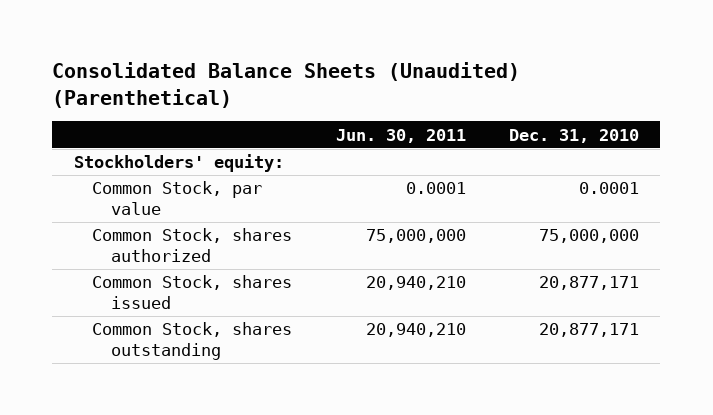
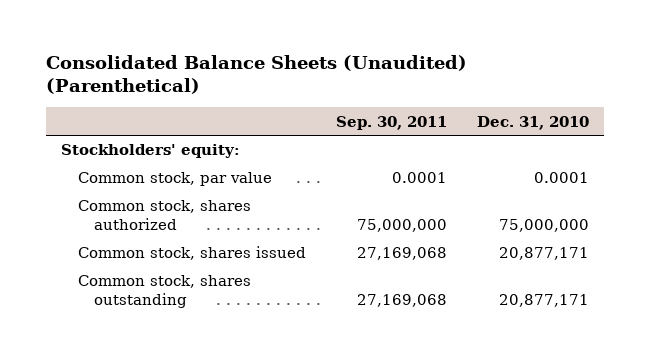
[335,128,466,143] Jun. 30, 2011 -> none
none -> [335,115,447,130] Sep. 30, 2011
[92,181,263,216] Common Stock, par value -> [77,172,272,187] Common stock, par value
[92,228,293,263] Common Stock, shares authorized -> [77,200,251,231] Common stock, shares authorized
[92,275,293,310] Common Stock, shares issued -> [77,246,306,261] Common stock, shares issued
[92,322,293,361] Common Stock, shares outstanding -> [77,275,251,309] Common stock, shares outstanding

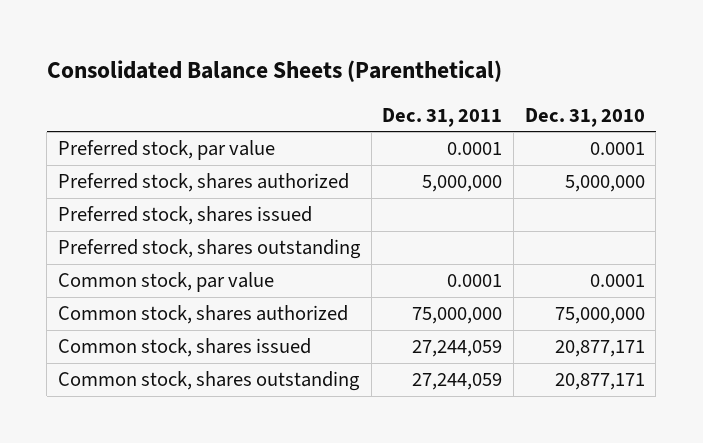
[45,55,467,95] Consolidated Balance Sheets (Unaudited) (Parenthetical) -> [46,60,502,83] Consolidated Balance Sheets (Parenthetical)
[335,115,447,130] Sep. 30, 2011 -> none
none -> [382,107,503,127] Dec. 31, 2011
[60,144,240,159] Stockholders' equity: -> none
none -> [58,140,276,161] Preferred stock, par value
none -> [58,173,350,193] Preferred stock, shares authorized
none -> [58,206,313,226] Preferred stock, shares issued
none -> [58,239,362,260] Preferred stock, shares outstanding

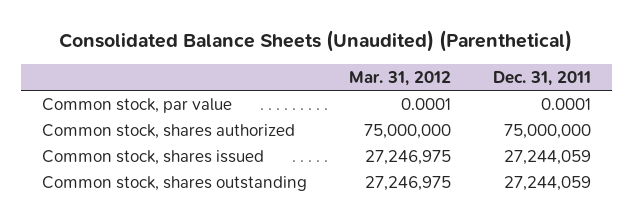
[46,60,502,83] Consolidated Balance Sheets (Parenthetical) -> [59,30,573,53] Consolidated Balance Sheets (Unaudited) (Parenthetical)
[524,107,645,127] Dec. 31, 2010 -> none
none -> [348,70,451,86] Mar. 31, 2012
[58,140,276,161] Preferred stock, par value -> none
[58,173,350,193] Preferred stock, shares authorized -> none
[58,206,313,226] Preferred stock, shares issued -> none
[58,239,362,260] Preferred stock, shares outstanding -> none

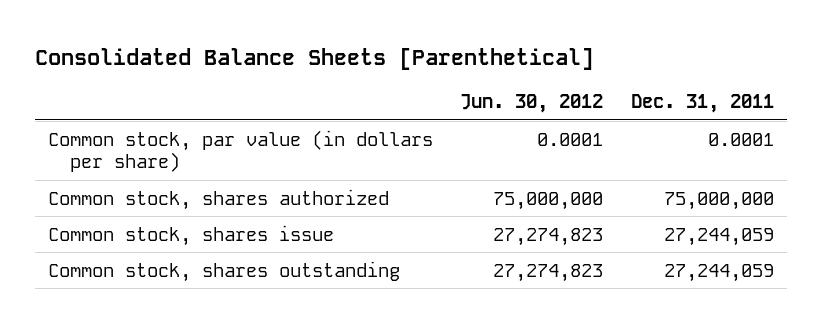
[59,30,573,53] Consolidated Balance Sheets (Unaudited) (Parenthetical) -> [34,47,594,70] Consolidated Balance Sheets [Parenthetical]
[348,70,451,86] Mar. 31, 2012 -> none
none -> [460,94,604,114] Jun. 30, 2012
[41,97,232,113] Common stock, par value -> [48,129,434,173] Common stock, par value (in dollars per share)
[41,149,264,165] Common stock, shares issued -> [48,224,335,246] Common stock, shares issue

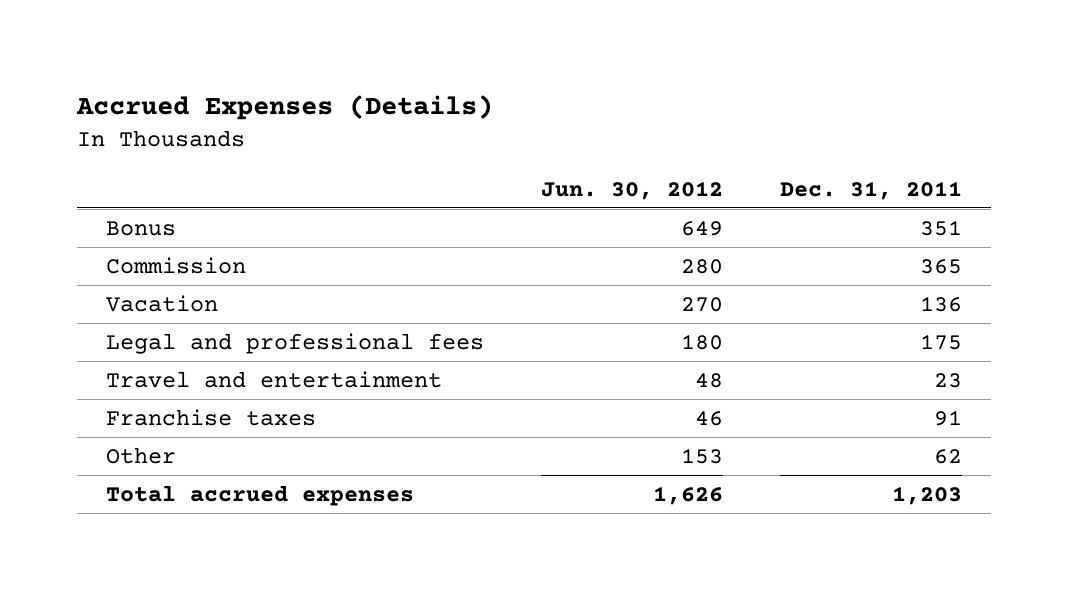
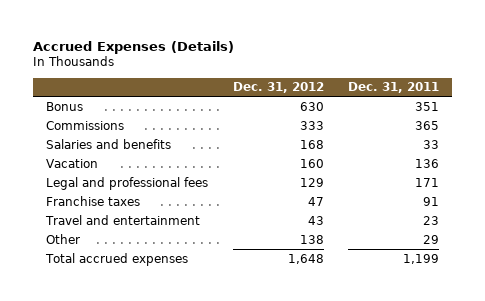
[541,180,724,200] Jun. 30, 2012 -> none
none -> [232,82,324,94] Dec. 31, 2012
[105,256,246,274] Commission -> [45,120,124,130] Commissions
none -> [45,138,171,149] Salaries and benefits
[920,333,963,350] 175 -> [415,177,440,187] 171
[105,370,442,388] Travel and entertainment -> [44,214,200,225] Travel and entertainment
[934,448,963,464] 62 -> [423,234,440,244] 29
[892,485,963,505] 1,203 -> [403,253,440,264] 1,199

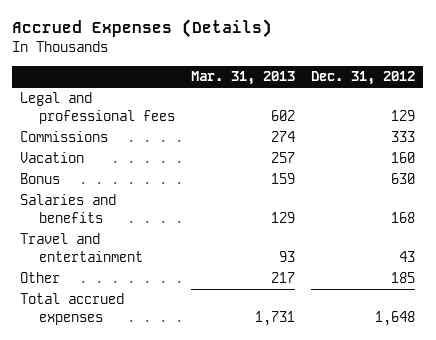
[348,82,440,94] Dec. 31, 2011 -> none
none -> [190,71,295,86] Mar. 31, 2013
[45,176,208,190] Legal and professional fees -> [20,92,175,124] Legal and professional fees
[45,195,140,206] Franchise taxes -> none
[45,101,83,111] Bonus -> [20,173,61,185] Bonus
[45,138,171,149] Salaries and benefits -> [20,194,117,223] Salaries and benefits
[299,234,324,244] 138 -> [391,272,416,284] 185

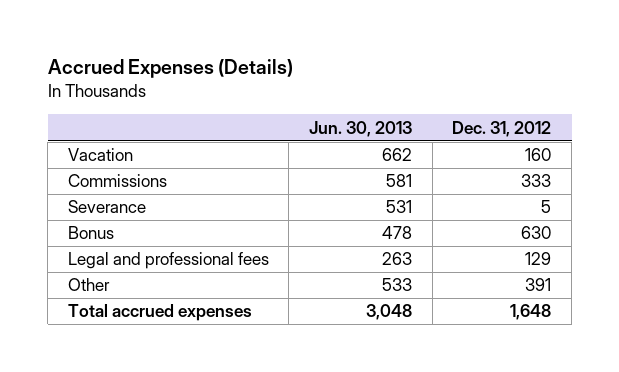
[190,71,295,86] Mar. 31, 2013 -> none
none -> [309,120,413,137] Jun. 30, 2013
[20,131,109,143] Commissions -> [67,174,167,188] Commissions
none -> [67,200,146,214] Severance
[20,194,117,223] Salaries and benefits -> none
[20,233,143,262] Travel and entertainment -> none
[20,92,175,124] Legal and professional fees -> [67,252,269,270] Legal and professional fees
[391,272,416,284] 185 -> [525,278,552,292] 391

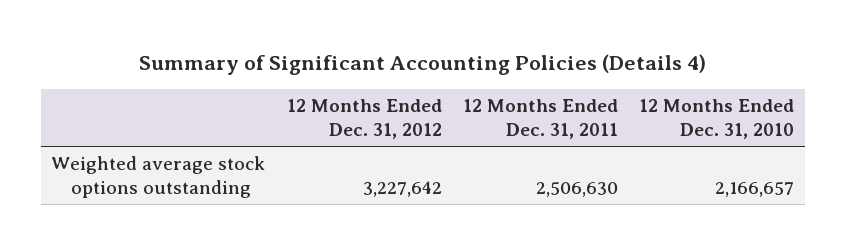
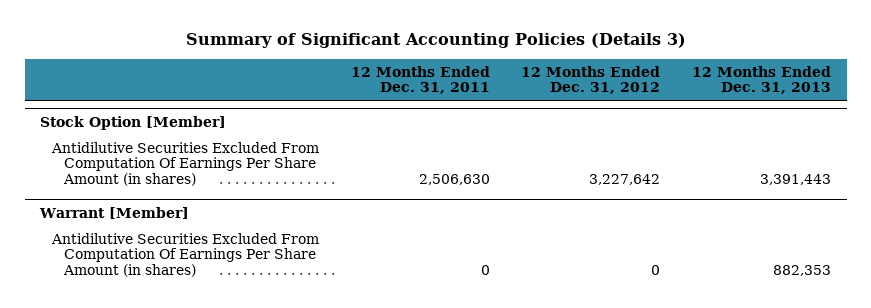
[138,54,706,76] Summary of Significant Accounting Policies (Details 4) -> [185,33,686,49] Summary of Significant Accounting Policies (Details 3)
[638,99,794,140] 12 Months Ended Dec. 31, 2010 -> none
none -> [691,65,831,95] 12 Months Ended Dec. 31, 2013
none -> [40,115,227,130] Stock Option [Member]
[51,156,266,199] Weighted average stock options outstanding -> [51,141,320,186] Antidilutive Securities Excluded From Computation Of Earnings Per Share Amount (in shares)
none -> [39,206,190,219] Warrant [Member]
none -> [51,232,320,277] Antidilutive Securities Excluded From Computation Of Earnings Per Share Amount (in shares)

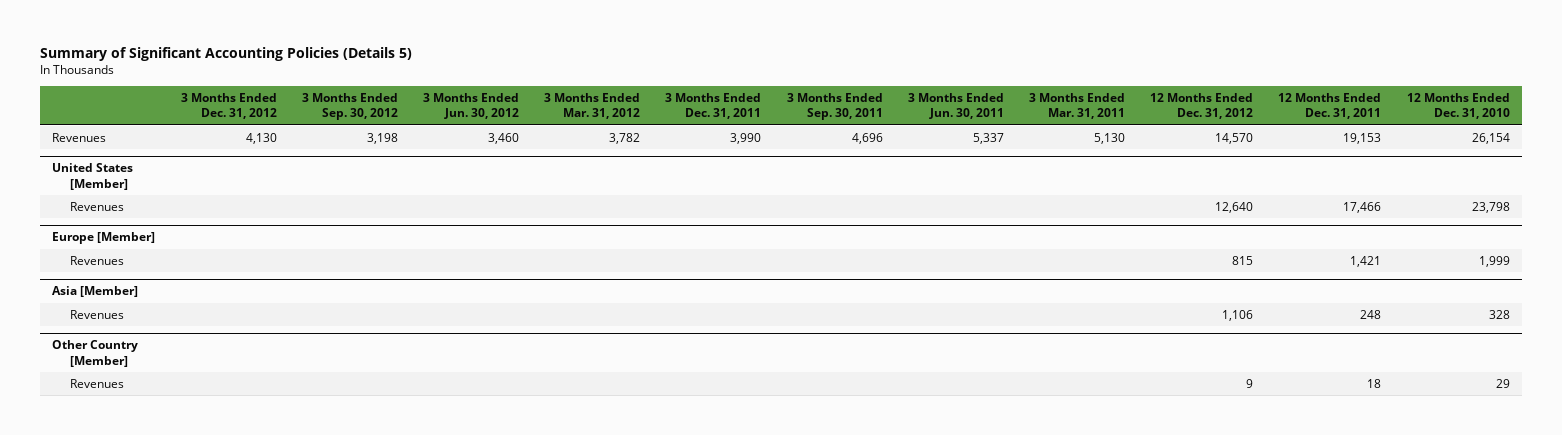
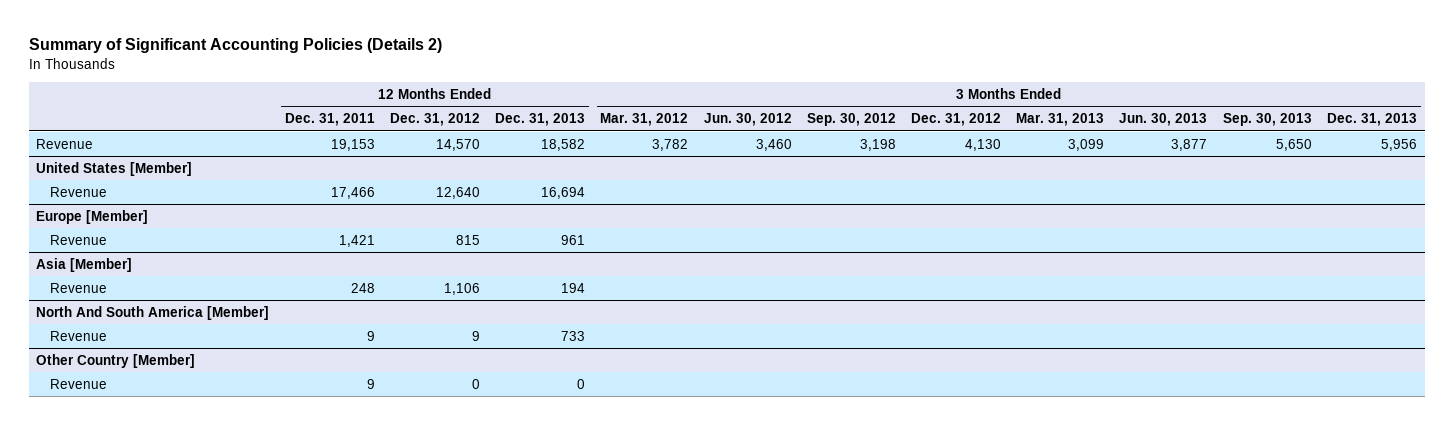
[39,47,412,62] Summary of Significant Accounting Policies (Details 5) -> [28,38,442,54] Summary of Significant Accounting Policies (Details 2)
[665,92,762,120] 3 Months Ended Dec. 31, 2011 -> none
[786,92,883,121] 3 Months Ended Sep. 30, 2011 -> none
[907,92,1004,120] 3 Months Ended Jun. 30, 2011 -> none
[1028,92,1125,120] 3 Months Ended Mar. 31, 2011 -> none
[1406,92,1510,120] 12 Months Ended Dec. 31, 2010 -> none
none -> [495,113,586,127] Dec. 31, 2013
none -> [1016,113,1105,127] Mar. 31, 2013
none -> [1119,113,1208,127] Jun. 30, 2013
none -> [1222,113,1312,127] Sep. 30, 2013
none -> [1326,113,1417,127] Dec. 31, 2013
[52,132,107,142] Revenues -> [36,138,94,149] Revenue
[70,201,125,211] Revenues -> [50,186,108,197] Revenue
[70,255,125,265] Revenues -> [50,234,108,245] Revenue
[70,309,125,319] Revenues -> [50,282,108,293] Revenue
none -> [36,305,270,320] North And South America [Member]
none -> [50,330,108,341] Revenue
[70,378,125,388] Revenues -> none
none -> [50,378,108,389] Revenue

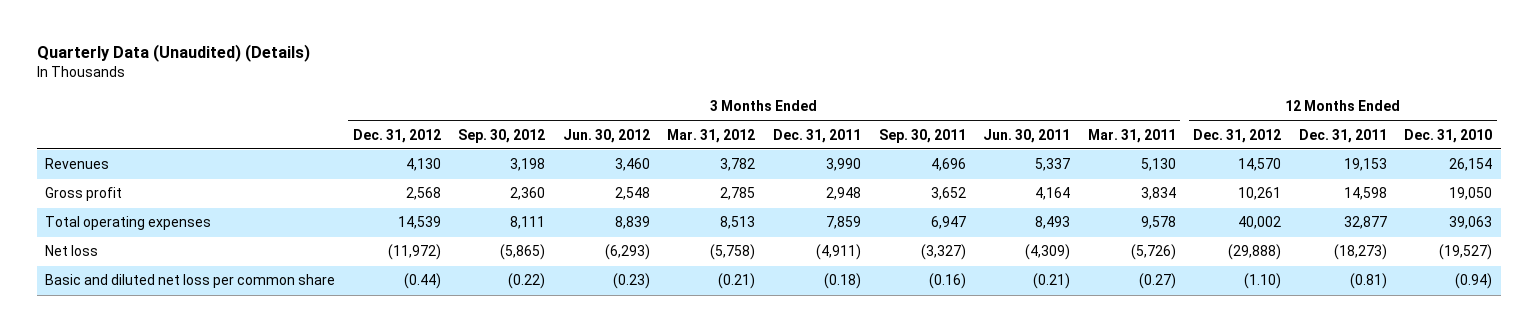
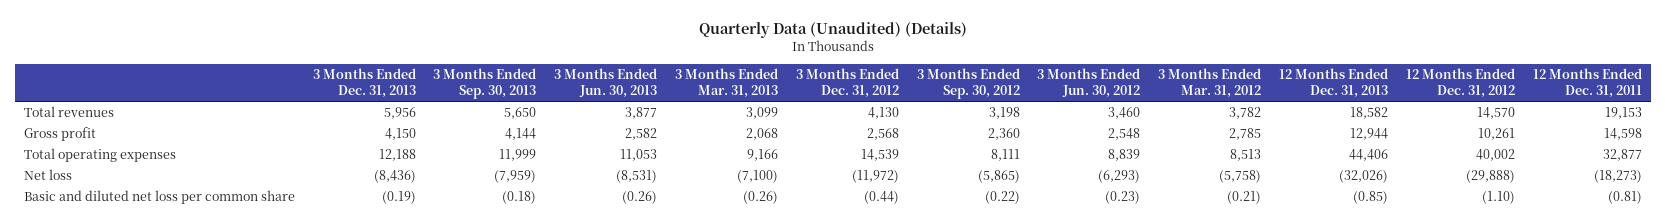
[773,128,862,143] Dec. 31, 2011 -> none
[878,128,966,143] Sep. 30, 2011 -> none
[983,128,1071,143] Jun. 30, 2011 -> none
[1087,128,1176,143] Mar. 31, 2011 -> none
[1404,128,1493,143] Dec. 31, 2010 -> none
none -> [312,68,416,99] 3 Months Ended Dec. 31, 2013
none -> [433,68,537,100] 3 Months Ended Sep. 30, 2013
none -> [554,68,658,99] 3 Months Ended Jun. 30, 2013
none -> [674,68,778,99] 3 Months Ended Mar. 31, 2013
none -> [1279,68,1389,99] 12 Months Ended Dec. 31, 2013
[45,158,110,170] Revenues -> [23,105,114,117] Total revenues

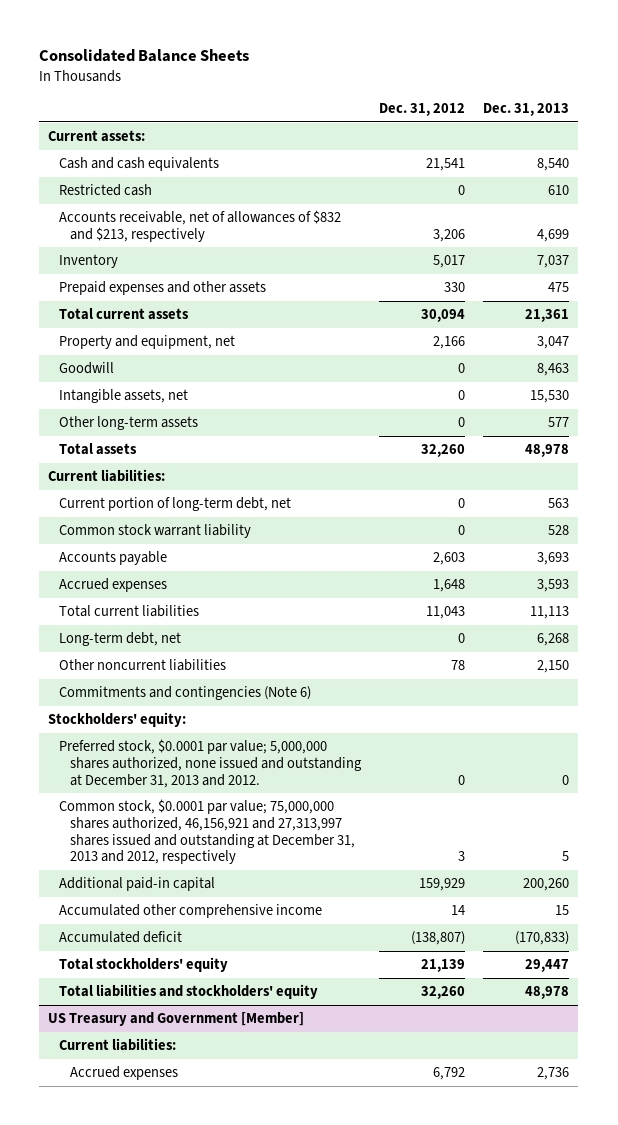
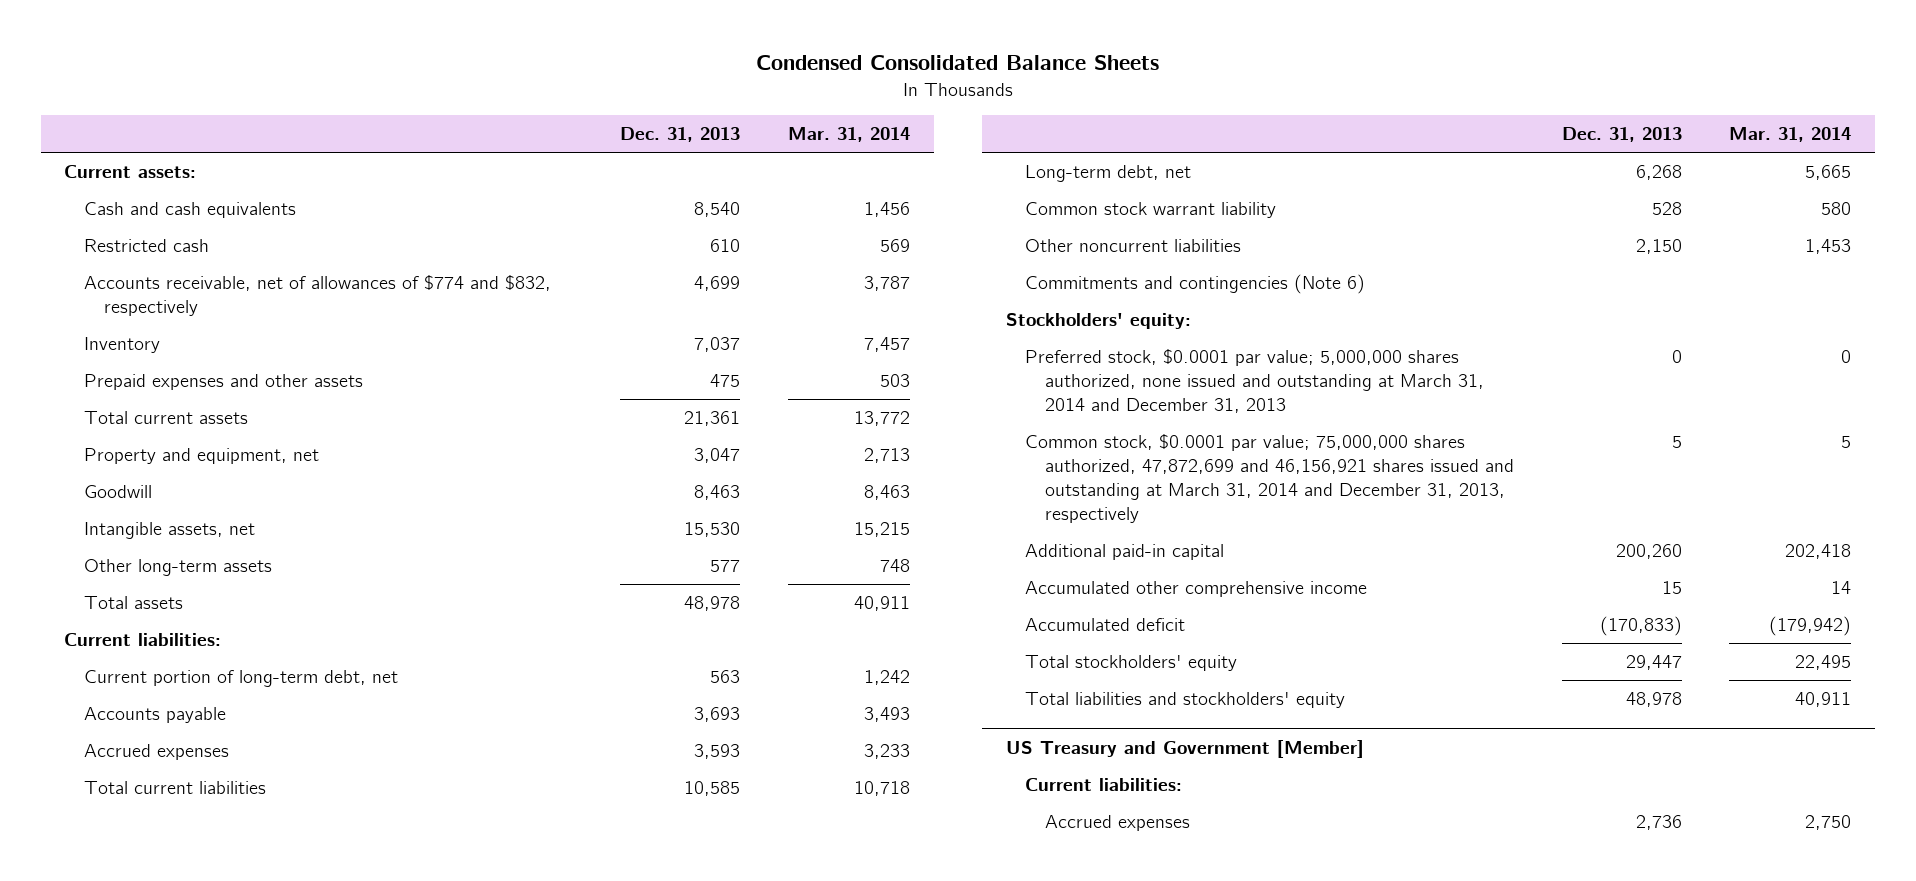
[39,49,250,63] Consolidated Balance Sheets -> [755,55,1159,71] Condensed Consolidated Balance Sheets
[379,103,466,117] Dec. 31, 2012 -> none
none -> [788,127,911,143] Mar. 31, 2014
[59,210,342,242] Accounts receivable, net of allowances of $832 and $213, respectively -> [84,275,552,317] Accounts receivable, net of allowances of $774 and $832, respectively
[530,606,570,620] 11,113 -> [684,781,741,797] 10,585
[59,524,252,539] Common stock warrant liability -> [1025,202,1277,219] Common stock warrant liability
[59,739,362,788] Preferred stock, $0.0001 par value; 5,000,000 shares authorized, none issued and outstanding at December 31, 2013 and 2012. -> [1025,349,1485,414] Preferred stock, $0.0001 par value; 5,000,000 shares authorized, none issued and outstanding at March 31, 2014 and December 31, 2013
[59,799,355,865] Common stock, $0.0001 par value; 75,000,000 shares authorized, 46,156,921 and 27,313,997 shares issued and outstanding at December 31, 2013 and 2012, respectively -> [1025,434,1515,524] Common stock, $0.0001 par value; 75,000,000 shares authorized, 47,872,699 and 46,156,921 shares issued and outstanding at March 31, 2014 and December 31, 2013, respectively

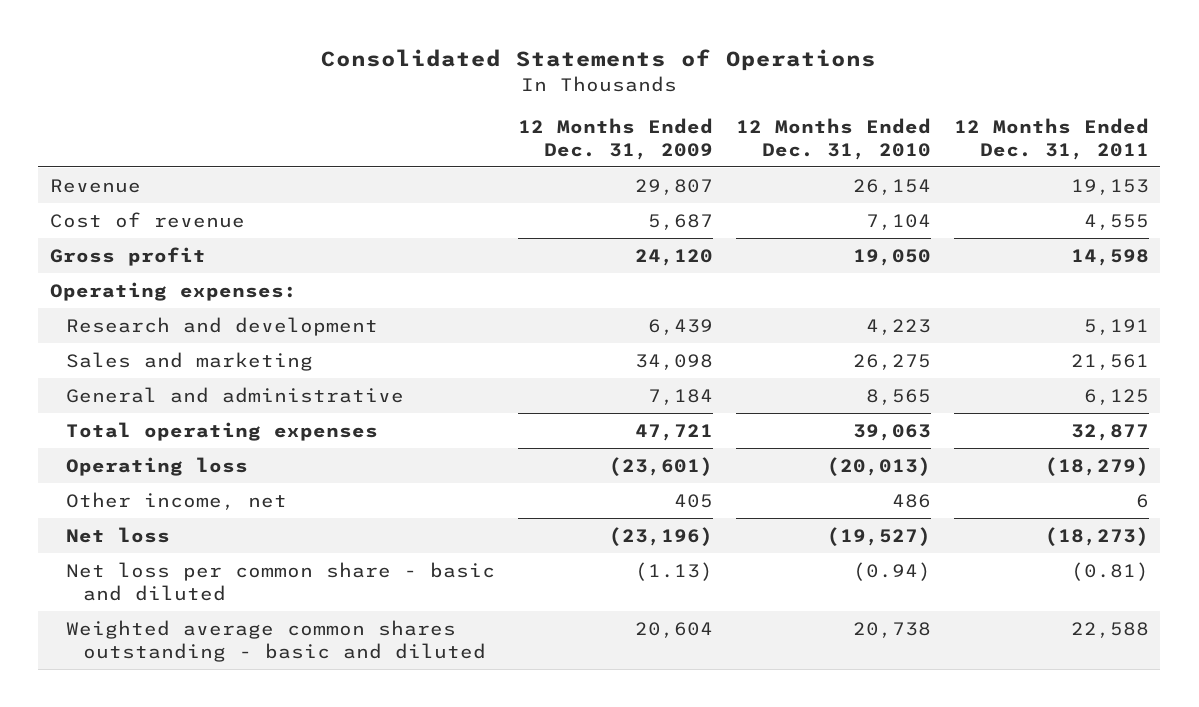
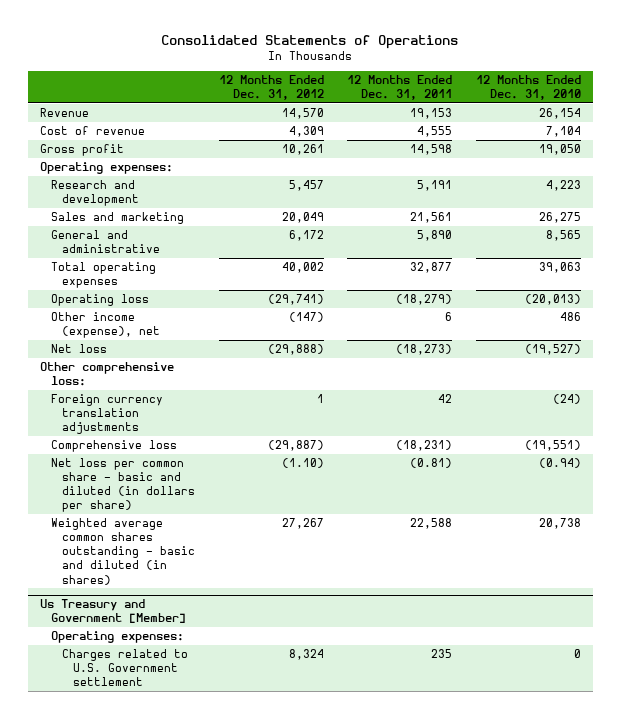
[518,117,714,160] 12 Months Ended Dec. 31, 2009 -> none
none -> [218,75,324,101] 12 Months Ended Dec. 31, 2012
[1083,388,1149,405] 6,125 -> [417,229,453,241] 5,890
[66,491,288,510] Other income, net -> [50,311,160,339] Other income (expense), net
none -> [39,361,174,387] Other comprehensive loss:
none -> [50,393,163,435] Foreign currency translation adjustments
none -> [50,439,177,452] Comprehensive loss
[66,561,496,601] Net loss per common share - basic and diluted -> [50,457,195,513] Net loss per common share - basic and diluted (in dollars per share)
[66,619,487,662] Weighted average common shares outstanding - basic and diluted -> [50,517,195,585] Weighted average common shares outstanding - basic and diluted (in shares)
none -> [39,599,186,624] Us Treasury and Government [Member]
none -> [50,630,184,643] Operating expenses:
none -> [61,648,188,687] Charges related to U.S. Government settlement

